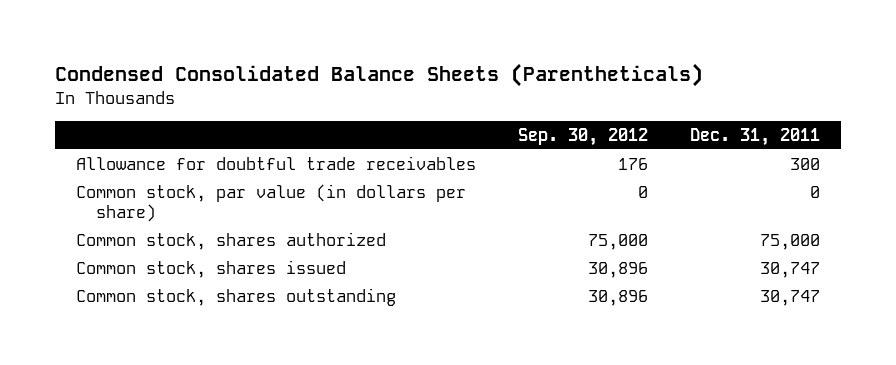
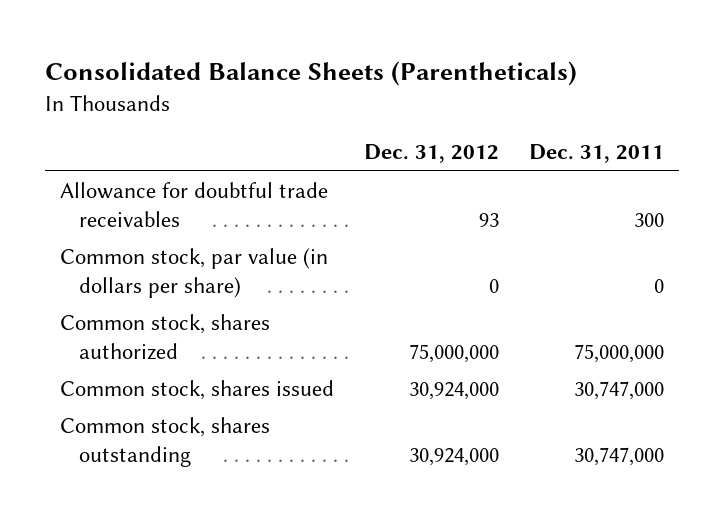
[55,63,704,88] Condensed Consolidated Balance Sheets (Parentheticals) -> [45,61,578,87] Consolidated Balance Sheets (Parentheticals)
[518,127,649,146] Sep. 30, 2012 -> none
none -> [364,144,500,164] Dec. 31, 2012
[759,233,820,250] 75,000 -> [574,343,665,363] 75,000,000
[759,261,820,278] 30,747 -> [574,381,665,401] 30,747,000
[759,289,820,306] 30,747 -> [574,446,665,466] 30,747,000

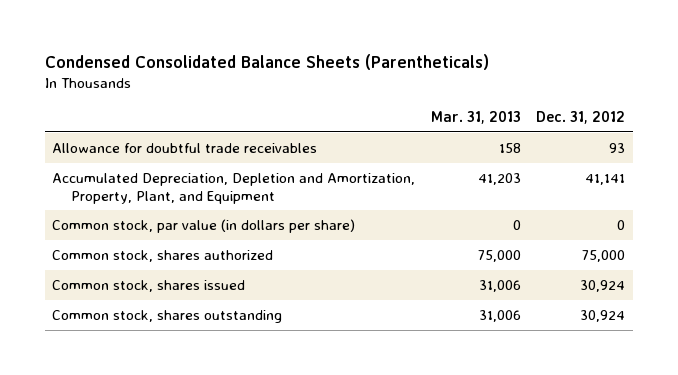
[45,61,578,87] Consolidated Balance Sheets (Parentheticals) -> [44,53,489,70] Condensed Consolidated Balance Sheets (Parentheticals)
[529,144,665,164] Dec. 31, 2011 -> none
none -> [430,111,521,125] Mar. 31, 2013
none -> [52,172,416,204] Accumulated Depreciation, Depletion and Amortization, Property, Plant, and Equipment
[409,343,500,363] 75,000,000 -> [582,249,626,262] 75,000
[409,382,500,401] 30,924,000 -> [580,279,626,292] 30,924
[409,447,500,466] 30,924,000 -> [580,309,626,322] 30,924

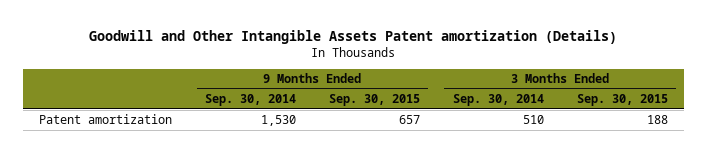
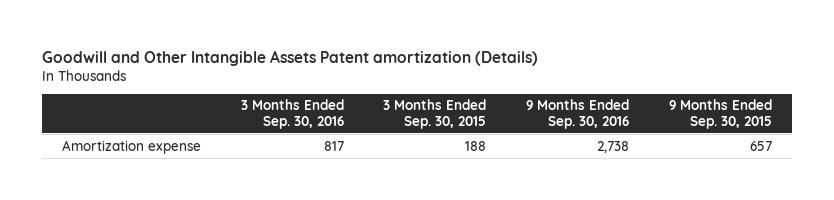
[204,93,296,106] Sep. 30, 2014 -> none
[452,93,544,106] Sep. 30, 2014 -> none
none -> [240,99,344,129] 3 Months Ended Sep. 30, 2016
none -> [526,99,630,129] 9 Months Ended Sep. 30, 2016
[38,114,172,125] Patent amortization -> [61,139,201,154] Amortization expense

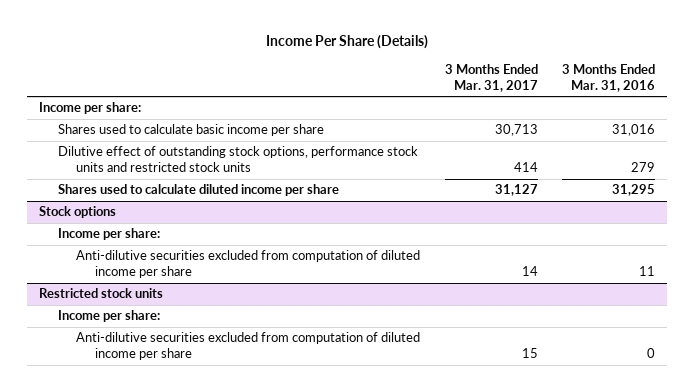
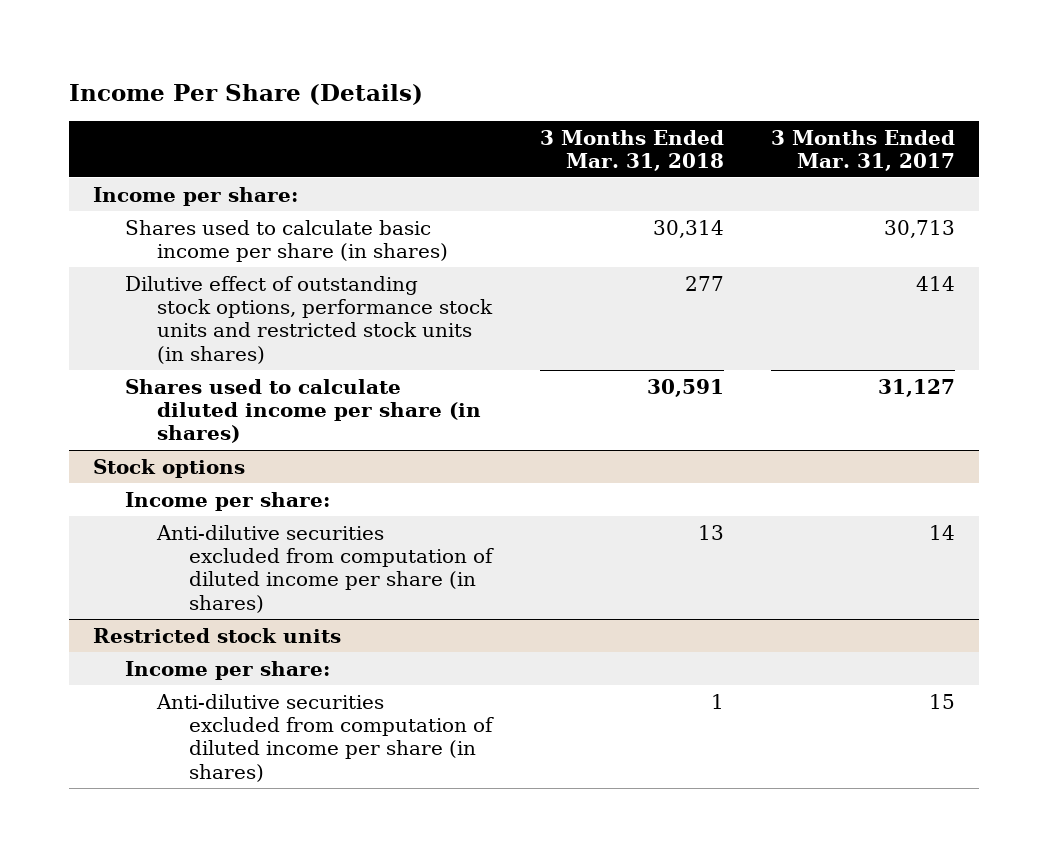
[561,63,655,92] 3 Months Ended Mar. 31, 2016 -> none
none -> [539,129,724,171] 3 Months Ended Mar. 31, 2018
[57,124,324,137] Shares used to calculate basic income per share -> [125,219,449,263] Shares used to calculate basic income per share (in shares)
[57,146,418,173] Dilutive effect of outstanding stock options, performance stock units and restricted stock units -> [125,275,494,364] Dilutive effect of outstanding stock options, performance stock units and restricted stock units (in shares)
[57,184,339,197] Shares used to calculate diluted income per share -> [125,378,482,444] Shares used to calculate diluted income per share (in shares)
[76,250,421,279] Anti-dilutive securities excluded from computation of diluted income per share -> [156,524,495,613] Anti-dilutive securities excluded from computation of diluted income per share (in shares)
[76,332,421,361] Anti-dilutive securities excluded from computation of diluted income per share -> [156,693,495,782] Anti-dilutive securities excluded from computation of diluted income per share (in shares)

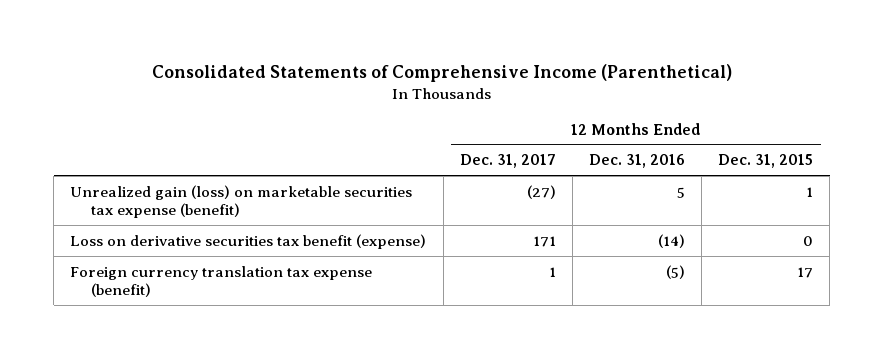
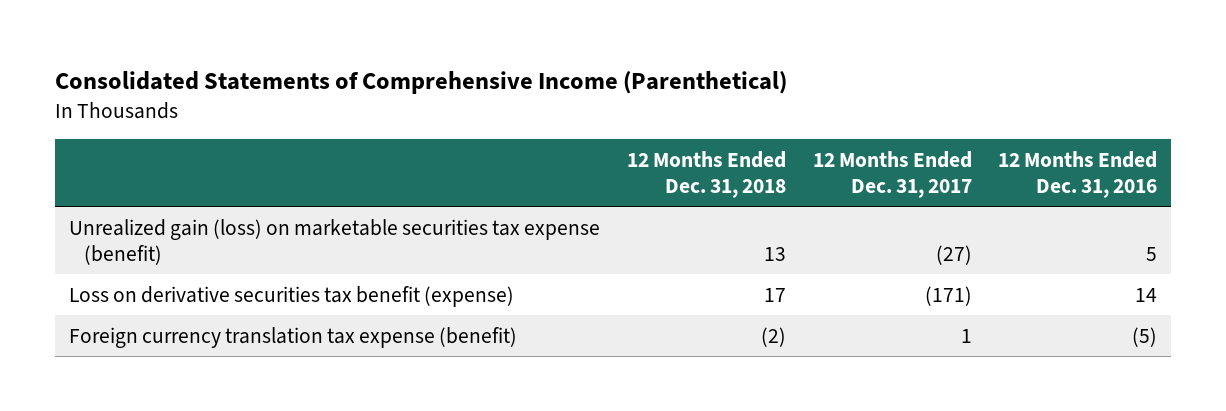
[718,154,814,169] Dec. 31, 2015 -> none
none -> [626,150,786,198] 12 Months Ended Dec. 31, 2018
[532,235,556,247] 171 -> [924,285,972,306] (171)
[657,233,685,248] (14) -> [1135,287,1158,302] 14

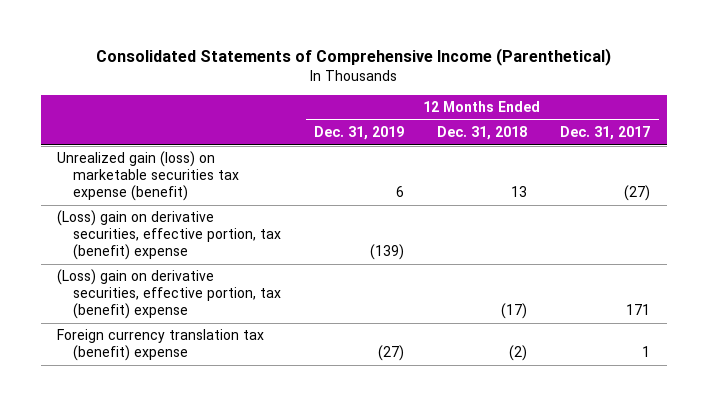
[998,150,1158,198] 12 Months Ended Dec. 31, 2016 -> none
none -> [314,126,405,141] Dec. 31, 2019
none -> [57,210,282,261] (Loss) gain on derivative securities, effective portion, tax (benefit) expense
[68,285,514,307] Loss on derivative securities tax benefit (expense) -> [57,269,282,320] (Loss) gain on derivative securities, effective portion, tax (benefit) expense
[763,287,786,302] 17 -> [501,303,528,320] (17)
[924,285,972,306] (171) -> [626,304,651,316] 171
[68,326,517,348] Foreign currency translation tax expense (benefit) -> [57,329,265,362] Foreign currency translation tax (benefit) expense

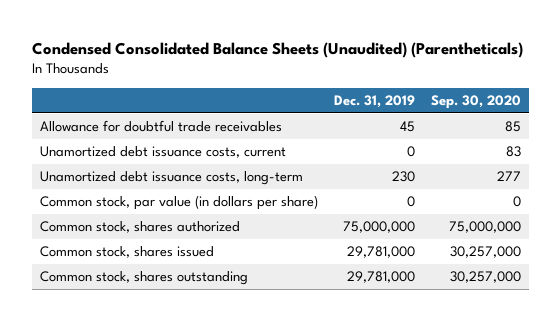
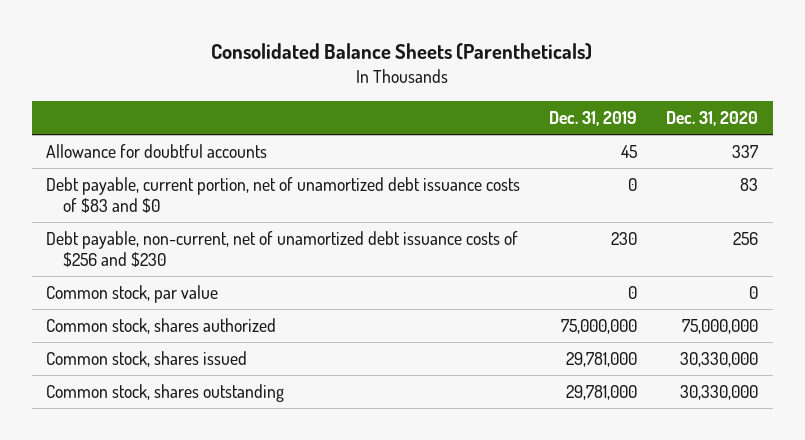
[31,41,523,58] Condensed Consolidated Balance Sheets (Unaudited) (Parentheticals) -> [211,43,593,61] Consolidated Balance Sheets (Parentheticals)
[430,95,521,110] Sep. 30, 2020 -> none
none -> [666,111,759,127] Dec. 31, 2020
[39,146,286,159] Unamortized debt issuance costs, current -> none
[39,171,303,186] Unamortized debt issuance costs, long-term -> none
[39,120,282,133] Allowance for doubtful trade receivables -> [46,144,268,159] Allowance for doubtful accounts
none -> [46,177,521,213] Debt payable, current portion, net of unamortized debt issuance costs of $83 and $0
none -> [46,231,519,267] Debt payable, non-current, net of unamortized debt issuance costs of $256 and $230
[39,195,318,211] Common stock, par value (in dollars per share) -> [46,285,219,304] Common stock, par value

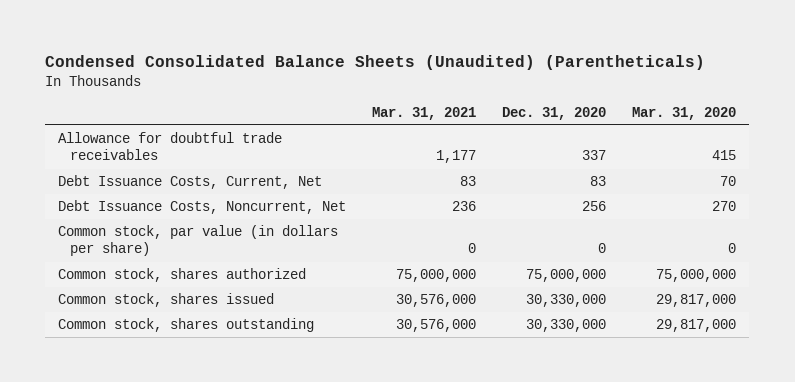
[211,43,593,61] Consolidated Balance Sheets (Parentheticals) -> [45,54,706,70] Condensed Consolidated Balance Sheets (Unaudited) (Parentheticals)
[549,111,638,127] Dec. 31, 2019 -> none
none -> [372,106,477,120] Mar. 31, 2021
none -> [632,106,737,120] Mar. 31, 2020
[46,177,521,213] Debt payable, current portion, net of unamortized debt issuance costs of $83 and $0 -> none
[46,144,268,159] Allowance for doubtful accounts -> [58,132,283,161] Allowance for doubtful trade receivables
none -> [58,175,323,190] Debt Issuance Costs, Current, Net
[46,231,519,267] Debt payable, non-current, net of unamortized debt issuance costs of $256 and $230 -> [58,200,347,215] Debt Issuance Costs, Noncurrent, Net
[46,285,219,304] Common stock, par value -> [58,225,339,257] Common stock, par value (in dollars per share)

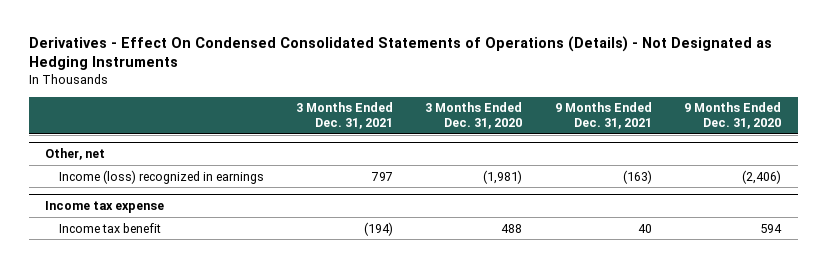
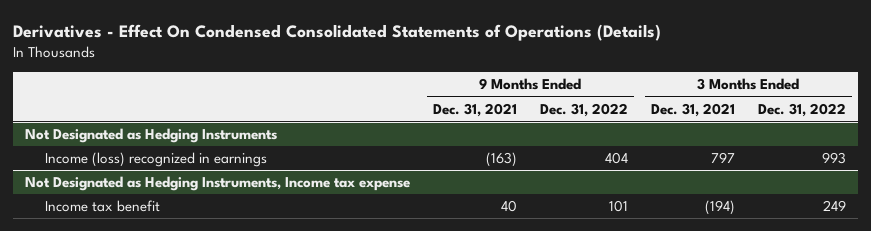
[28,36,772,71] Derivatives - Effect On Condensed Consolidated Statements of Operations (Details) - Not Designated as Hedging Instruments -> [13,23,662,41] Derivatives - Effect On Condensed Consolidated Statements of Operations (Details)
[425,102,523,129] 3 Months Ended Dec. 31, 2020 -> none
[684,102,782,129] 9 Months Ended Dec. 31, 2020 -> none
none -> [539,102,628,117] Dec. 31, 2022
none -> [757,102,846,117] Dec. 31, 2022
[45,147,106,160] Other, net -> [24,128,277,144] Not Designated as Hedging Instruments
[45,200,165,213] Income tax expense -> none
none -> [24,176,410,192] Not Designated as Hedging Instruments, Income tax expense

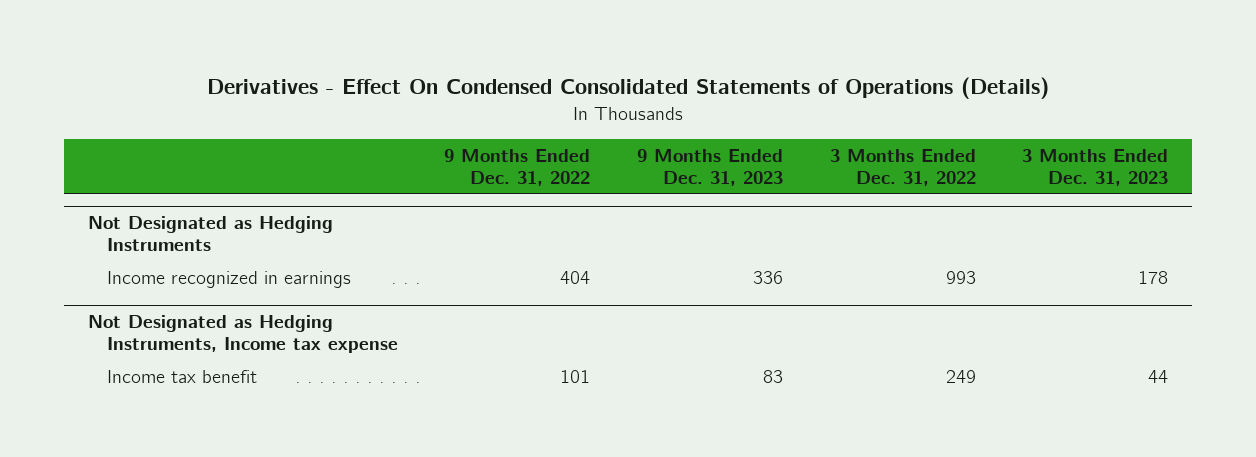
[432,102,517,117] Dec. 31, 2021 -> none
[650,102,735,117] Dec. 31, 2021 -> none
none -> [636,149,783,187] 9 Months Ended Dec. 31, 2023
none -> [1022,149,1169,187] 3 Months Ended Dec. 31, 2023
[45,152,268,168] Income (loss) recognized in earnings -> [106,270,351,288] Income recognized in earnings

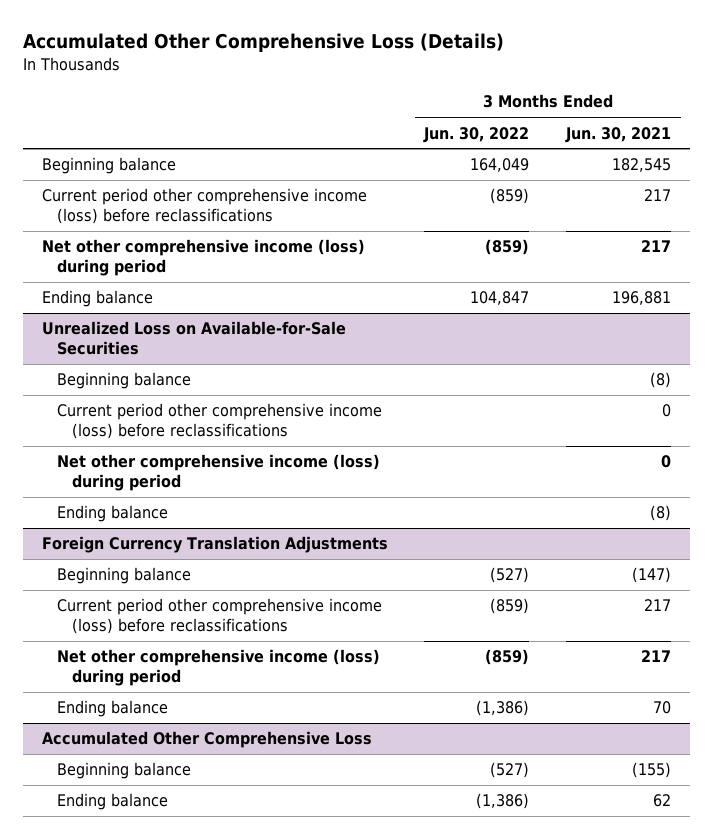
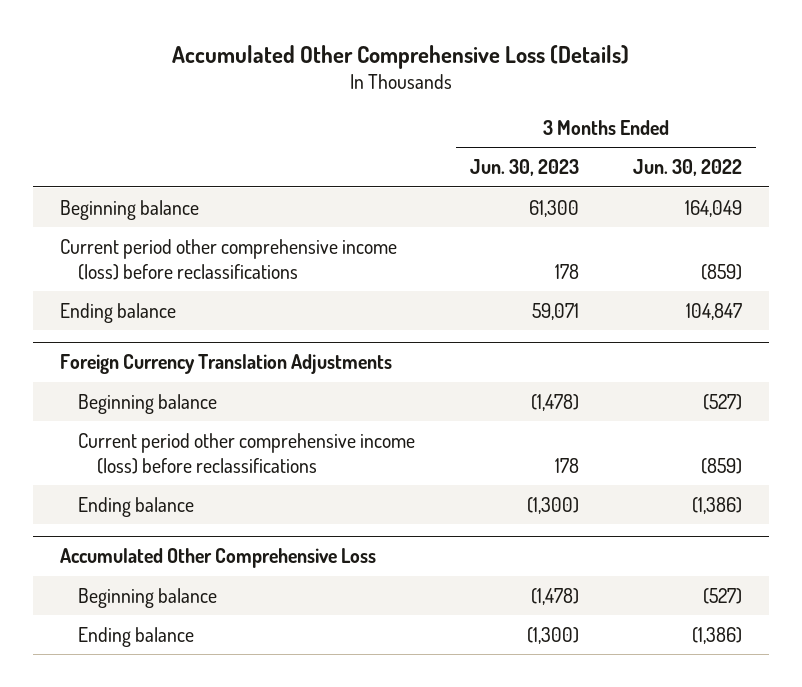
[565,126,672,143] Jun. 30, 2021 -> none
none -> [469,159,579,177] Jun. 30, 2023
[41,239,365,277] Net other comprehensive income (loss) during period -> none
[41,321,346,356] Unrealized Loss on Available-for-Sale Securities -> none
[56,372,191,390] Beginning balance -> none
[56,403,382,440] Current period other comprehensive income (loss) before reclassifications -> none
[56,454,380,492] Net other comprehensive income (loss) during period -> none
[56,505,168,523] Ending balance -> none
[56,649,380,687] Net other comprehensive income (loss) during period -> none

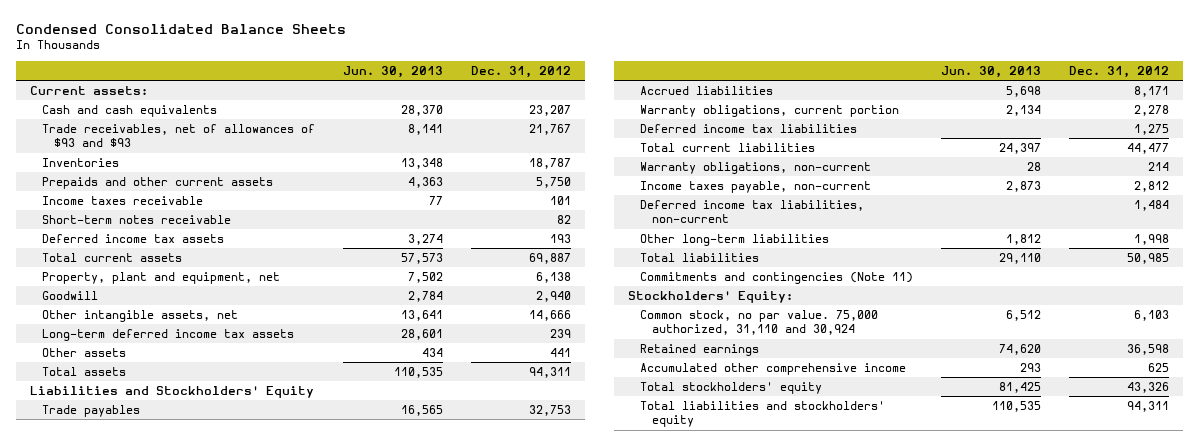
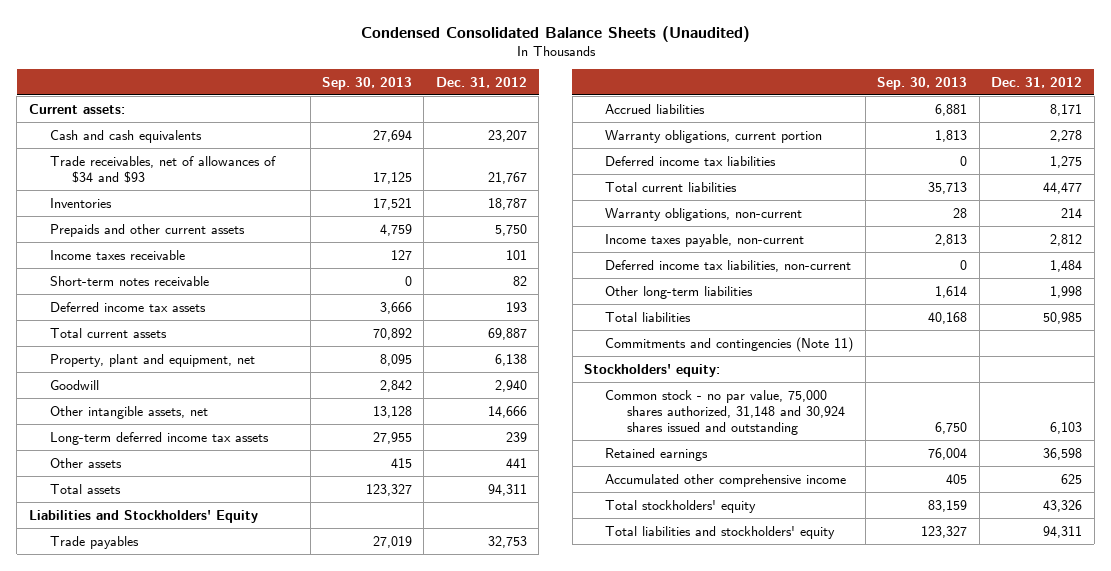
[16,23,347,34] Condensed Consolidated Balance Sheets -> [360,25,750,42] Condensed Consolidated Balance Sheets (Unaudited)
[343,65,444,78] Jun. 30, 2013 -> none
none -> [322,76,413,90] Sep. 30, 2013
[42,123,316,148] Trade receivables, net of allowances of $93 and $93 -> [50,155,277,183] Trade receivables, net of allowances of $34 and $93
[628,290,794,303] Stockholders' Equity: -> [584,363,721,377] Stockholders' equity:
[640,309,879,336] Common stock, no par value. 75,000 authorized, 31,110 and 30,924 -> [605,389,845,435] Common stock - no par value, 75,000 shares authorized, 31,148 and 30,924 shares issued and outstanding

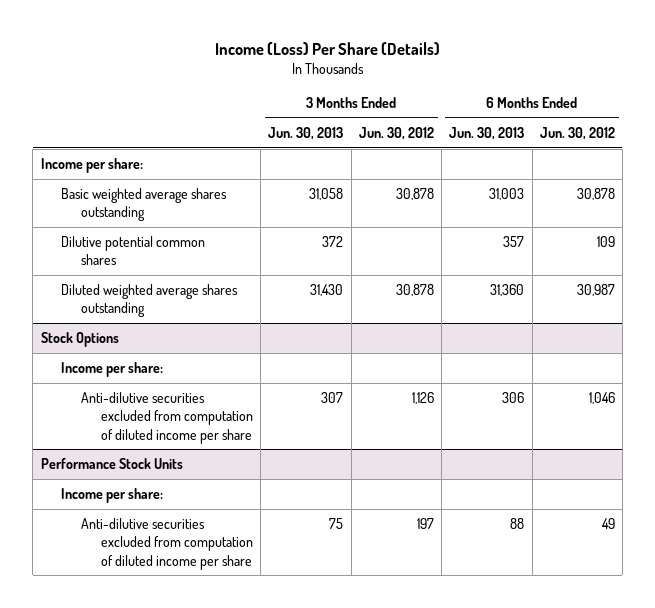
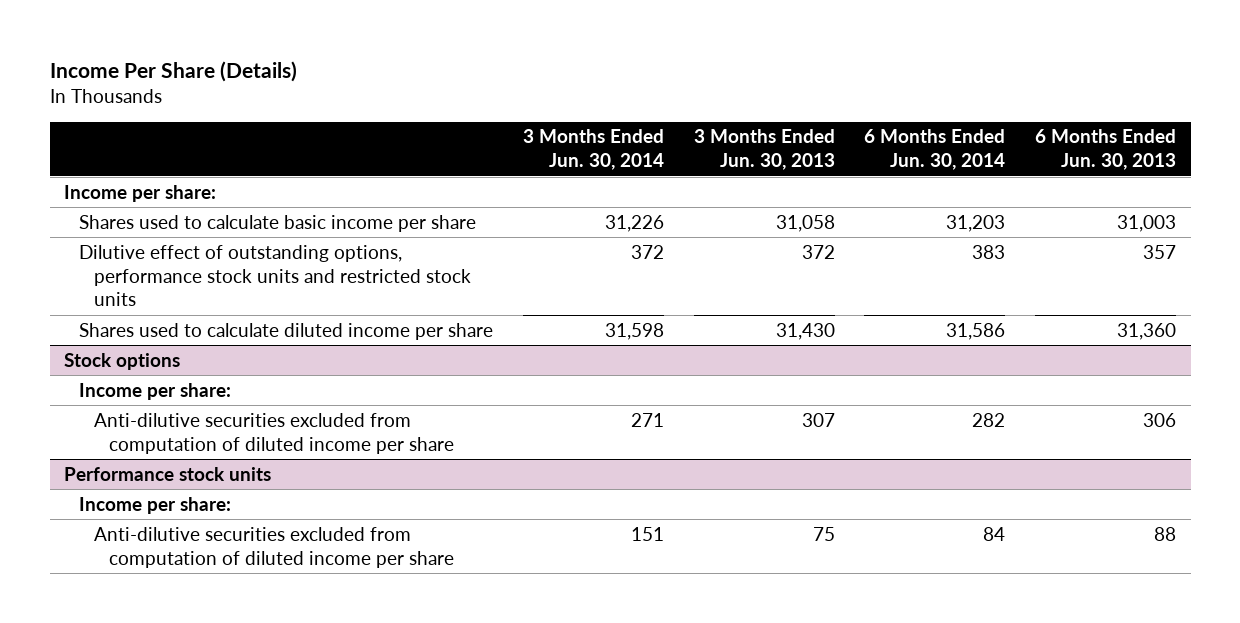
[214,41,440,55] Income (Loss) Per Share (Details) -> [49,61,297,83] Income Per Share (Details)
[358,126,434,140] Jun. 30, 2012 -> none
[539,126,615,140] Jun. 30, 2012 -> none
none -> [523,129,665,171] 3 Months Ended Jun. 30, 2014
none -> [864,129,1006,171] 6 Months Ended Jun. 30, 2014
[60,188,227,222] Basic weighted average shares outstanding -> [79,214,477,232] Shares used to calculate basic income per share
[60,236,205,266] Dilutive potential common shares -> [79,244,472,307] Dilutive effect of outstanding options, performance stock units and restricted stock units
[60,284,238,318] Diluted weighted average shares outstanding -> [79,322,494,340] Shares used to calculate diluted income per share
[40,332,119,348] Stock Options -> [64,352,181,370] Stock options
[40,458,183,470] Performance Stock Units -> [64,466,272,481] Performance stock units

